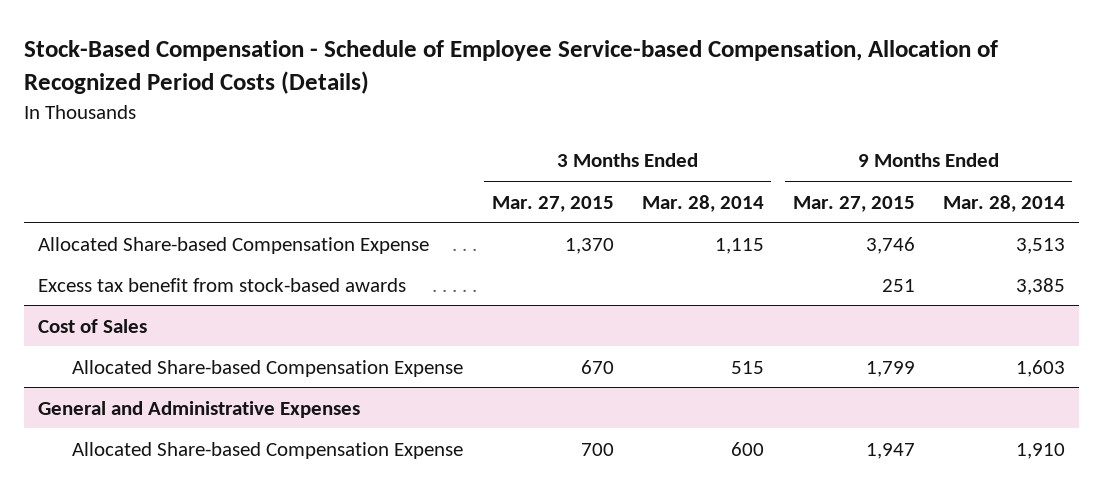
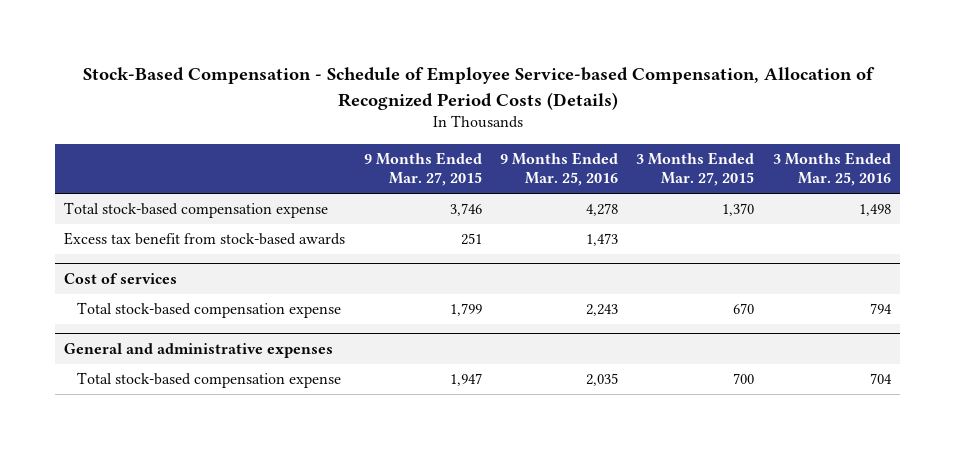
[642,194,765,212] Mar. 28, 2014 -> none
[943,194,1066,212] Mar. 28, 2014 -> none
none -> [500,152,619,187] 9 Months Ended Mar. 25, 2016
none -> [772,152,891,187] 3 Months Ended Mar. 25, 2016
[38,236,430,254] Allocated Share-based Compensation Expense -> [64,202,329,219] Total stock-based compensation expense
[38,318,148,333] Cost of Sales -> [64,272,178,284] Cost of services
[72,359,464,377] Allocated Share-based Compensation Expense -> [77,302,342,319] Total stock-based compensation expense
[38,400,361,418] General and Administrative Expenses -> [64,342,334,358] General and administrative expenses
[72,441,464,459] Allocated Share-based Compensation Expense -> [77,372,342,389] Total stock-based compensation expense

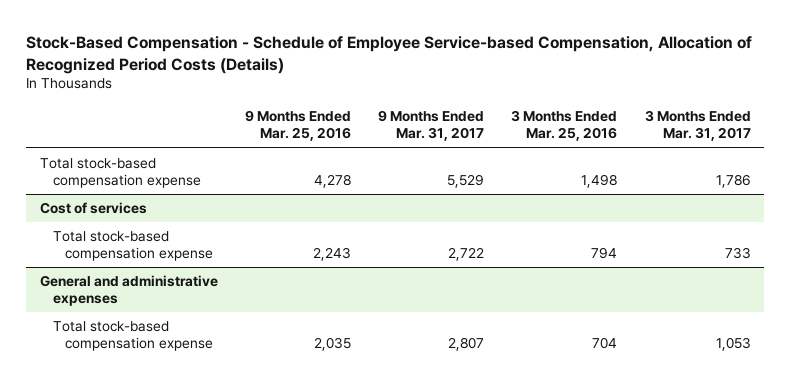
[363,152,482,187] 9 Months Ended Mar. 27, 2015 -> none
[636,152,755,187] 3 Months Ended Mar. 27, 2015 -> none
none -> [378,110,485,142] 9 Months Ended Mar. 31, 2017
none -> [644,110,751,142] 3 Months Ended Mar. 31, 2017
[64,232,346,246] Excess tax benefit from stock-based awards -> none

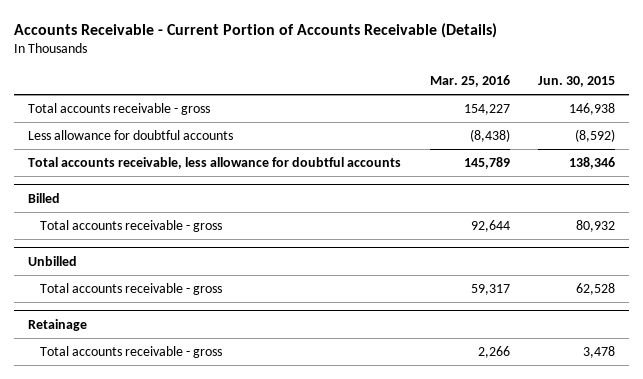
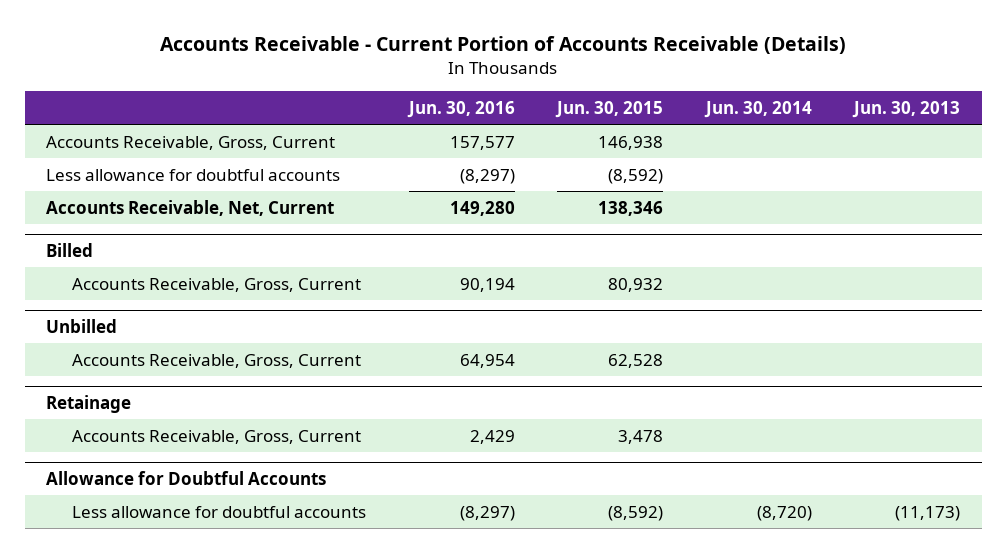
[429,74,510,87] Mar. 25, 2016 -> none
none -> [406,100,515,118] Jun. 30, 2016
none -> [703,100,812,118] Jun. 30, 2014
none -> [852,100,961,118] Jun. 30, 2013
[28,103,211,116] Total accounts receivable - gross -> [46,135,336,150] Accounts Receivable, Gross, Current
[28,157,402,170] Total accounts receivable, less allowance for doubtful accounts -> [46,199,335,216] Accounts Receivable, Net, Current
[40,220,223,233] Total accounts receivable - gross -> [72,277,362,292] Accounts Receivable, Gross, Current
[40,283,223,296] Total accounts receivable - gross -> [72,353,362,368] Accounts Receivable, Gross, Current
[40,346,223,359] Total accounts receivable - gross -> [72,429,362,444] Accounts Receivable, Gross, Current
none -> [46,470,327,485] Allowance for Doubtful Accounts
none -> [72,505,367,518] Less allowance for doubtful accounts

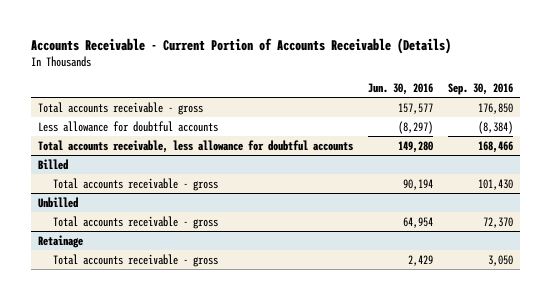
[555,100,664,118] Jun. 30, 2015 -> none
[703,100,812,118] Jun. 30, 2014 -> none
[852,100,961,118] Jun. 30, 2013 -> none
none -> [447,82,513,95] Sep. 30, 2016
[46,135,336,150] Accounts Receivable, Gross, Current -> [38,101,204,115] Total accounts receivable - gross
[46,199,335,216] Accounts Receivable, Net, Current -> [38,139,354,153] Total accounts receivable, less allowance for doubtful accounts
[72,277,362,292] Accounts Receivable, Gross, Current -> [53,177,219,191] Total accounts receivable - gross
[72,353,362,368] Accounts Receivable, Gross, Current -> [53,215,219,229] Total accounts receivable - gross
[46,470,327,485] Allowance for Doubtful Accounts -> none
[72,505,367,518] Less allowance for doubtful accounts -> none
[72,429,362,444] Accounts Receivable, Gross, Current -> [53,253,219,267] Total accounts receivable - gross

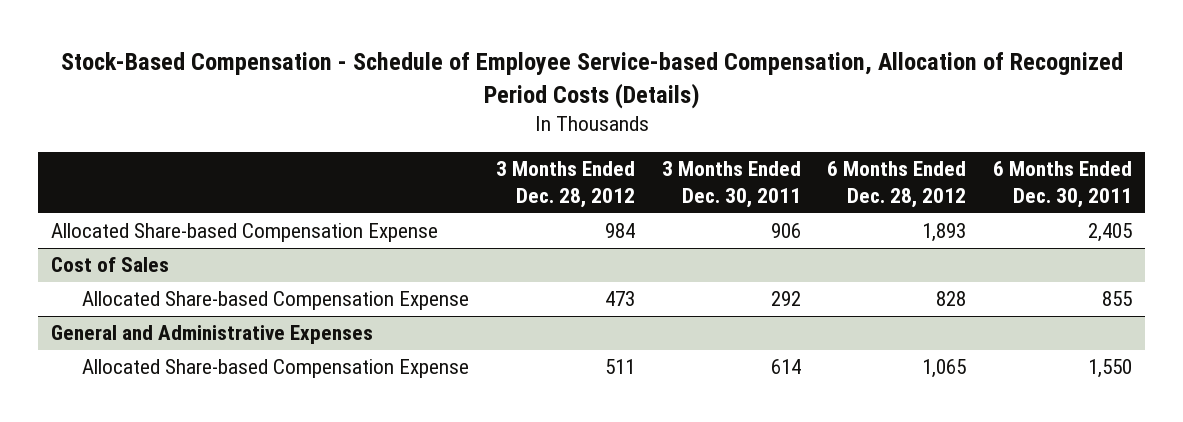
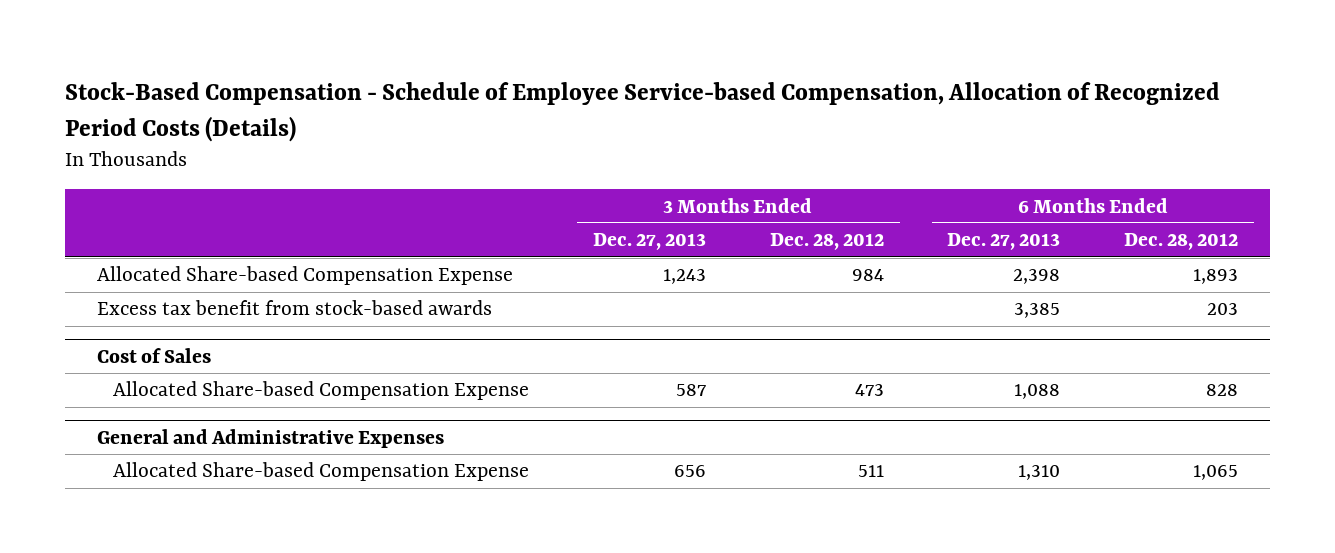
[661,161,801,209] 3 Months Ended Dec. 30, 2011 -> none
[993,161,1133,209] 6 Months Ended Dec. 30, 2011 -> none
none -> [592,233,706,251] Dec. 27, 2013
none -> [947,233,1061,251] Dec. 27, 2013
none -> [96,300,492,316] Excess tax benefit from stock-based awards

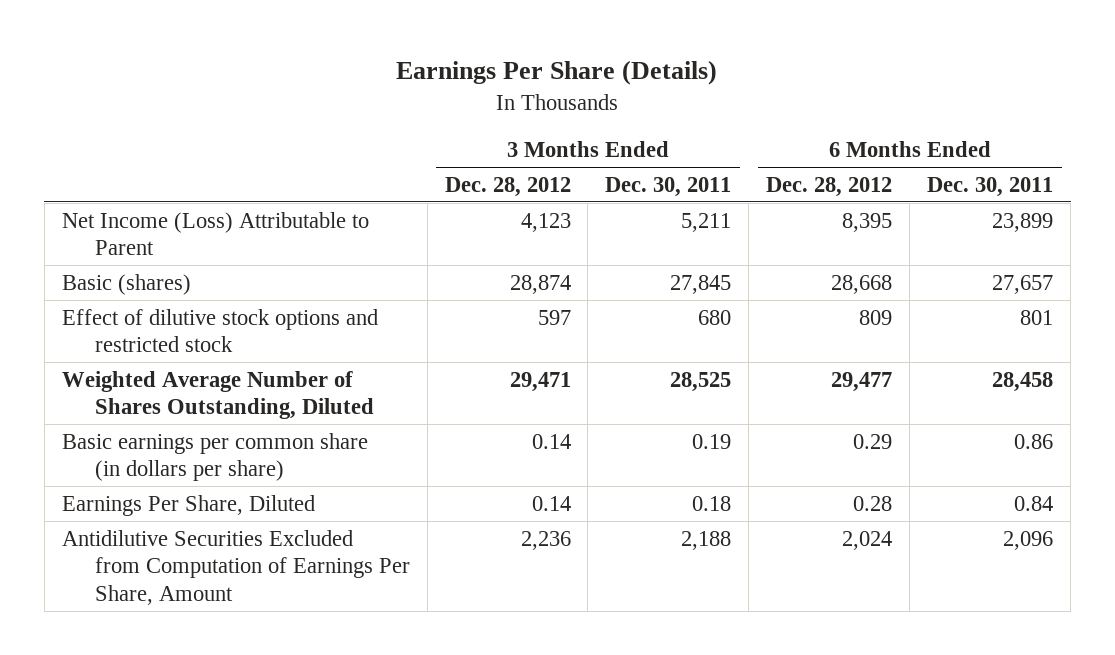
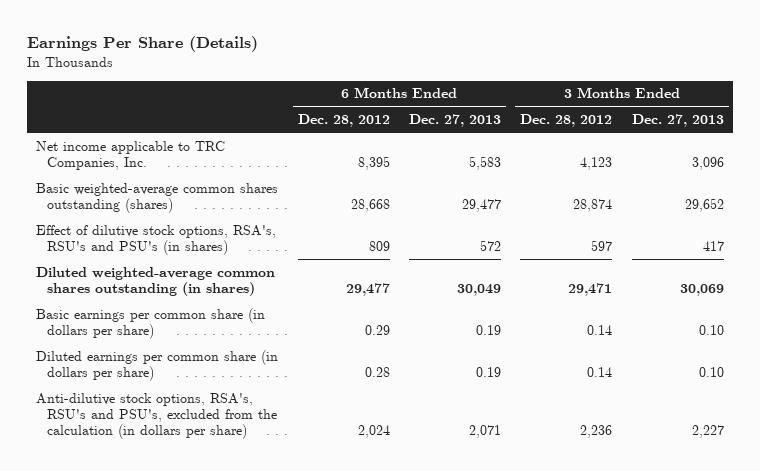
[605,176,732,197] Dec. 30, 2011 -> none
[927,176,1054,197] Dec. 30, 2011 -> none
none -> [408,114,501,128] Dec. 27, 2013
none -> [631,114,724,128] Dec. 27, 2013
[61,211,369,256] Net Income (Loss) Attributable to Parent -> [36,140,226,171] Net income applicable to TRC Companies, Inc.
[61,273,191,295] Basic (shares) -> [36,182,279,214] Basic weighted-average common shares outstanding (shares)
[61,308,378,353] Effect of dilutive stock options and restricted stock -> [36,224,277,256] Effect of dilutive stock options, RSA's, RSU's and PSU's (in shares)
[61,370,374,420] Weighted Average Number of Shares Outstanding, Diluted -> [36,266,276,297] Diluted weighted-average common shares outstanding (in shares)
[61,494,315,516] Earnings Per Share, Diluted -> [36,349,279,382] Diluted earnings per common share (in dollars per share)
[61,529,410,606] Antidilutive Securities Excluded from Computation of Earnings Per Share, Amount -> [36,392,278,440] Anti-dilutive stock options, RSA's, RSU's and PSU's, excluded from the calculation (in dollars per share)

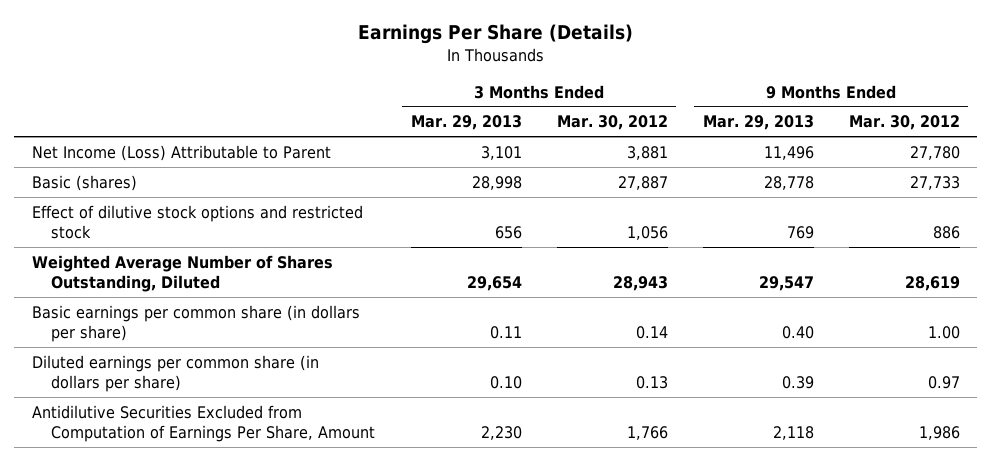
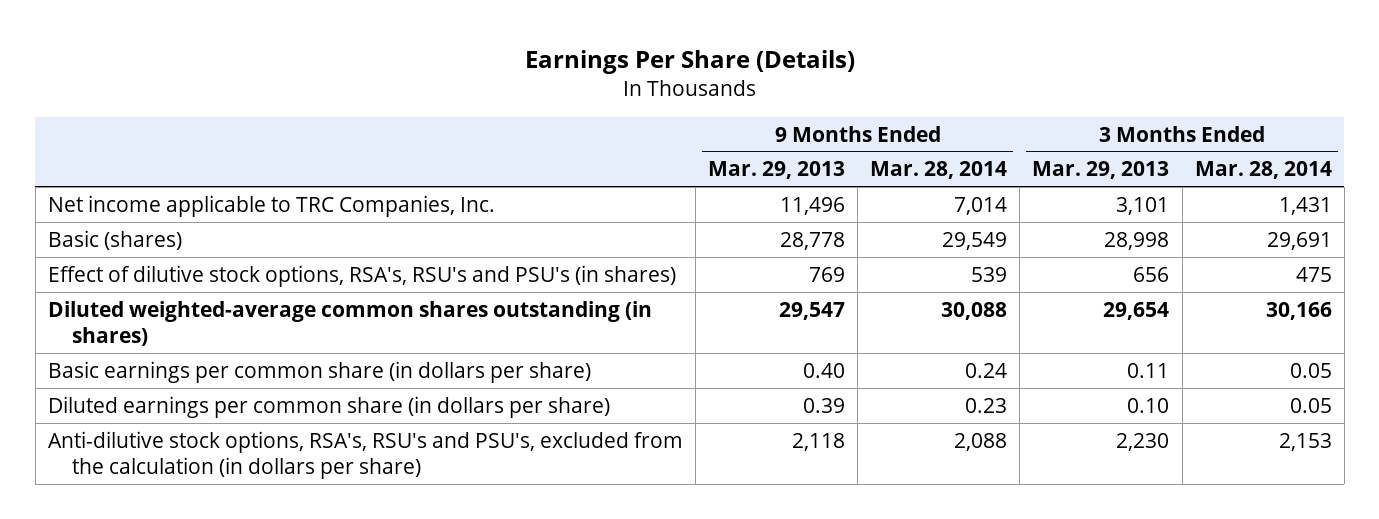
[556,115,668,131] Mar. 30, 2012 -> none
[848,115,960,131] Mar. 30, 2012 -> none
none -> [870,161,1008,180] Mar. 28, 2014
none -> [1194,161,1332,180] Mar. 28, 2014
[31,144,331,161] Net Income (Loss) Attributable to Parent -> [47,194,495,217] Net income applicable to TRC Companies, Inc.
[31,204,363,240] Effect of dilutive stock options and restricted stock -> [47,264,676,287] Effect of dilutive stock options, RSA's, RSU's and PSU's (in shares)
[31,254,333,293] Weighted Average Number of Shares Outstanding, Diluted -> [47,300,652,347] Diluted weighted-average common shares outstanding (in shares)
[31,404,376,443] Antidilutive Securities Excluded from Computation of Earnings Per Share, Amount -> [47,430,683,480] Anti-dilutive stock options, RSA's, RSU's and PSU's, excluded from the calculation (in dollars per share)

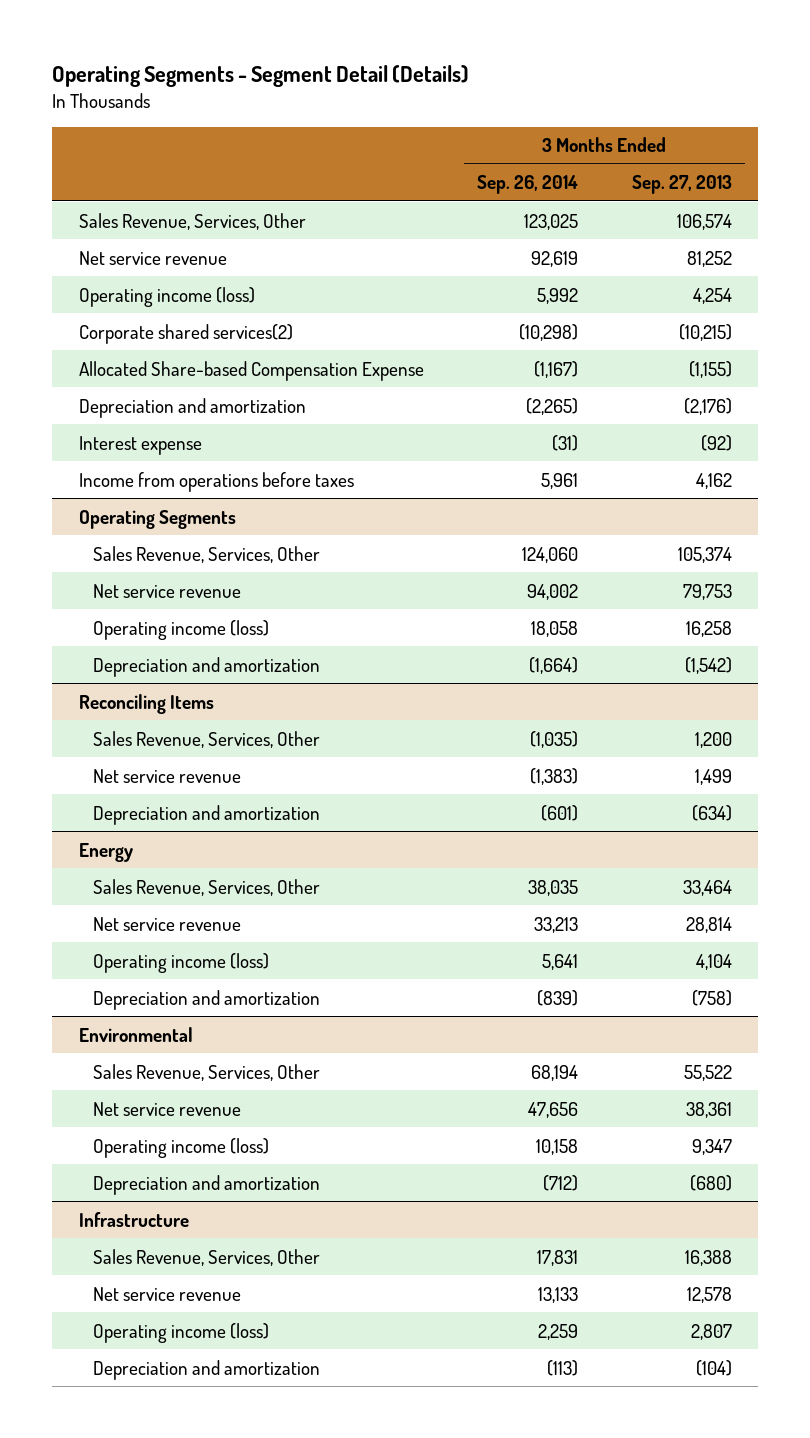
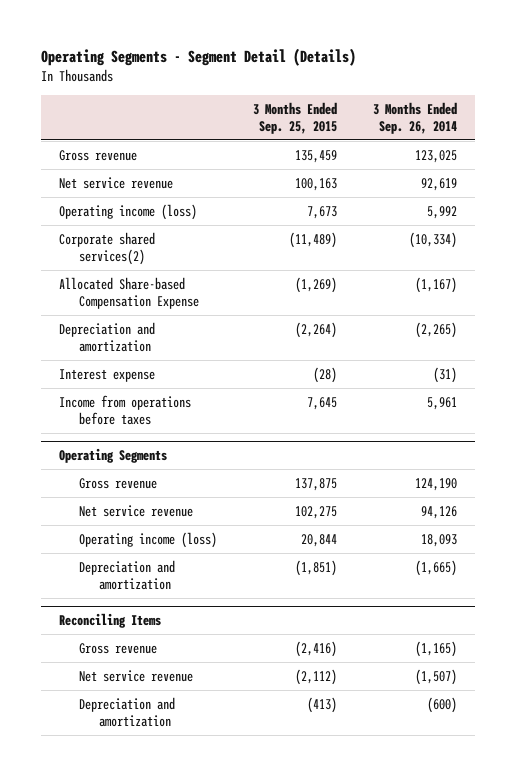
[631,175,732,195] Sep. 27, 2013 -> none
none -> [252,101,337,135] 3 Months Ended Sep. 25, 2015
[78,212,306,230] Sales Revenue, Services, Other -> [58,149,137,161] Gross revenue
[519,323,579,341] (10,298) -> [408,231,457,248] (10,334)
[93,545,321,563] Sales Revenue, Services, Other -> [78,477,157,489] Gross revenue
[522,546,579,563] 124,060 -> [414,477,457,491] 124,190
[527,583,579,600] 94,002 -> [420,505,457,519] 94,126
[531,620,579,637] 18,058 -> [420,533,457,547] 18,093
[529,656,579,674] (1,664) -> [414,559,457,576] (1,665)
[78,842,133,862] Energy -> none
[93,878,321,896] Sales Revenue, Services, Other -> none
[93,916,242,931] Net service revenue -> none
[93,952,270,973] Operating income (loss) -> none
[93,989,321,1010] Depreciation and amortization -> none
[78,1026,193,1042] Environmental -> none
[93,1063,321,1081] Sales Revenue, Services, Other -> none
[93,1101,242,1116] Net service revenue -> none
[93,1137,270,1158] Operating income (loss) -> none
[93,1174,321,1195] Depreciation and amortization -> none
[78,1211,189,1227] Infrastructure -> none
[93,1248,321,1266] Sales Revenue, Services, Other -> none
[93,1286,242,1301] Net service revenue -> none
[93,1322,270,1343] Operating income (loss) -> none
[93,1359,321,1380] Depreciation and amortization -> none
[93,730,321,748] Sales Revenue, Services, Other -> [78,642,157,654] Gross revenue
[530,730,579,748] (1,035) -> [414,640,457,657] (1,165)
[530,767,579,785] (1,383) -> [414,668,457,685] (1,507)
[541,804,579,821] (601) -> [426,696,457,713] (600)

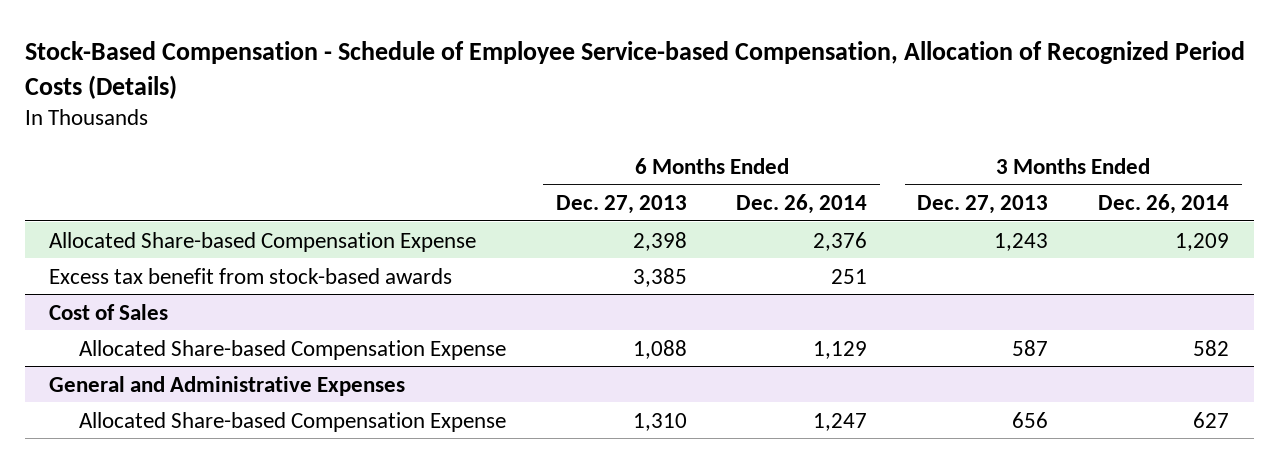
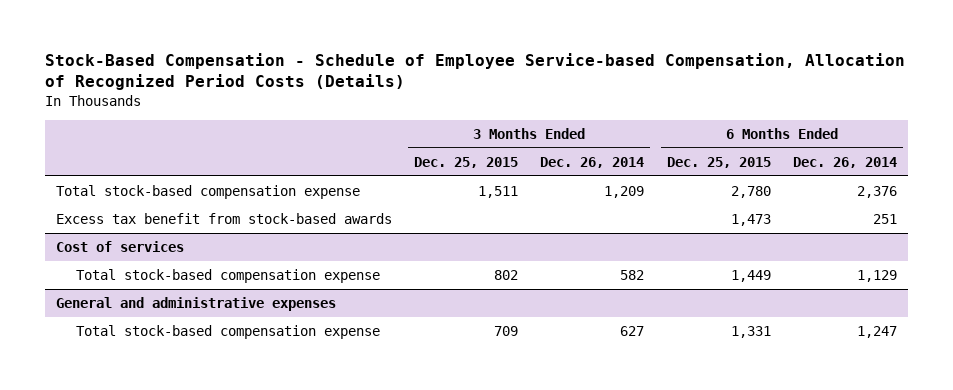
[555,195,687,215] Dec. 27, 2013 -> none
[917,195,1049,215] Dec. 27, 2013 -> none
none -> [414,156,519,168] Dec. 25, 2015
none -> [666,156,771,168] Dec. 25, 2015
[49,231,477,252] Allocated Share-based Compensation Expense -> [55,184,360,199] Total stock-based compensation expense
[49,303,169,320] Cost of Sales -> [55,240,184,252] Cost of services
[78,339,506,360] Allocated Share-based Compensation Expense -> [76,268,381,283] Total stock-based compensation expense
[49,375,406,396] General and Administrative Expenses -> [55,296,336,311] General and administrative expenses
[78,411,506,432] Allocated Share-based Compensation Expense -> [76,324,381,339] Total stock-based compensation expense

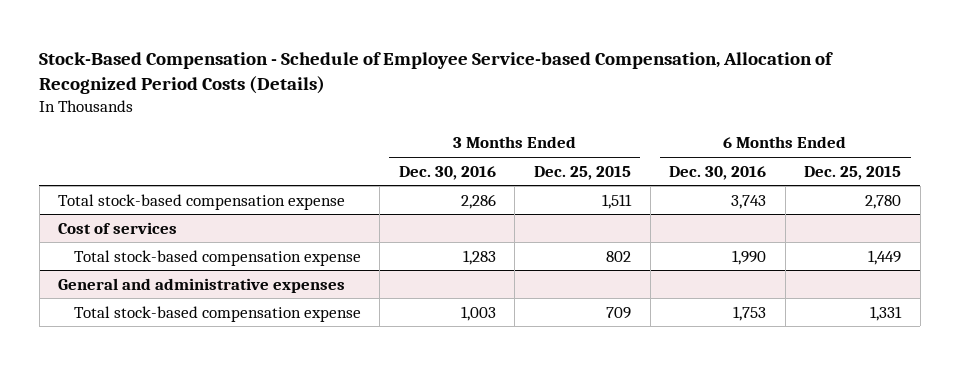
[540,156,645,168] Dec. 26, 2014 -> none
[793,156,898,168] Dec. 26, 2014 -> none
none -> [398,165,496,180] Dec. 30, 2016
none -> [669,165,767,180] Dec. 30, 2016
[55,212,392,224] Excess tax benefit from stock-based awards -> none

